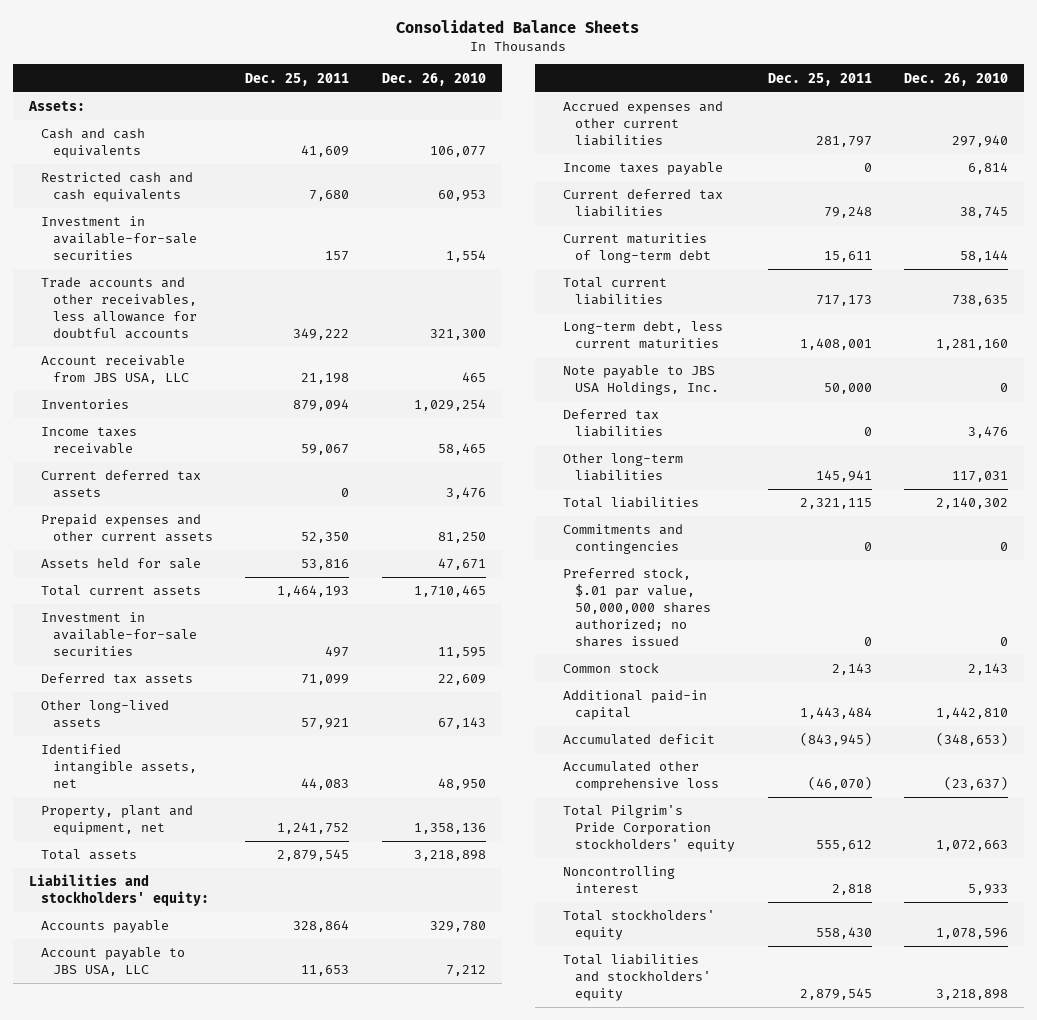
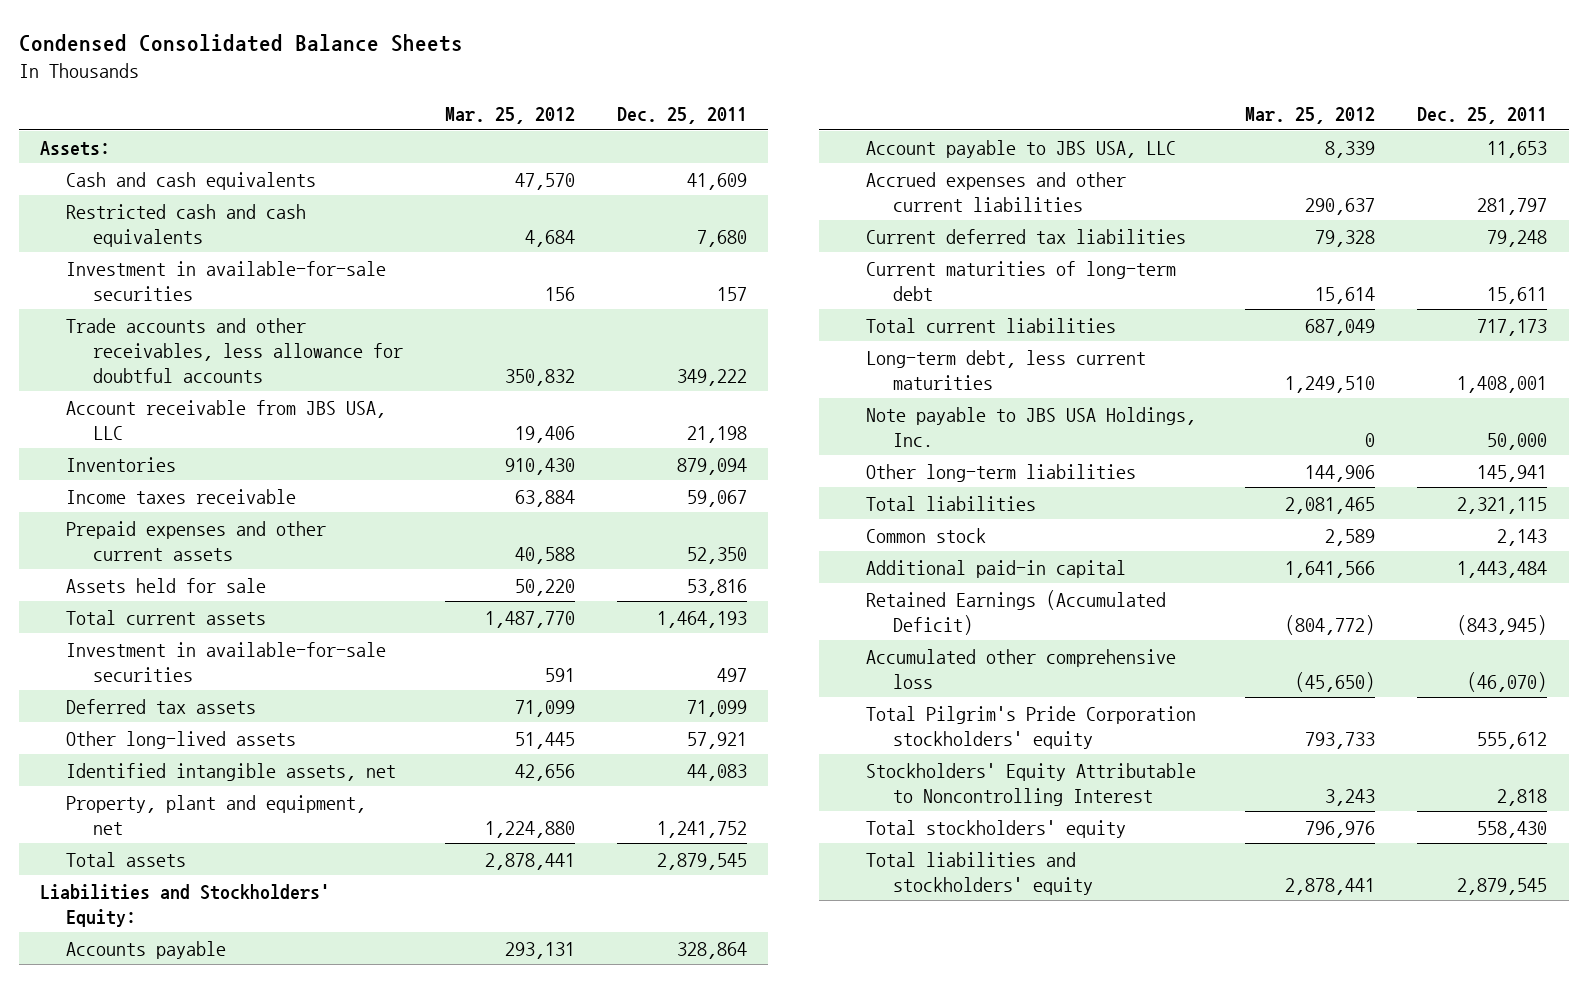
[396,20,640,34] Consolidated Balance Sheets -> [18,34,463,53] Condensed Consolidated Balance Sheets
[381,72,486,86] Dec. 26, 2010 -> none
none -> [445,107,576,125] Mar. 25, 2012
[41,470,202,499] Current deferred tax assets -> none
[28,874,210,907] Liabilities and stockholders' equity: -> [39,883,330,927] Liabilities and Stockholders' Equity:
[563,162,724,176] Income taxes payable -> none
[563,409,664,438] Deferred tax liabilities -> none
[563,524,684,555] Commitments and contingencies -> none
[563,568,712,648] Preferred stock, $.01 par value, 50,000,000 shares authorized; no shares issued -> none
[563,734,716,746] Accumulated deficit -> [866,589,1167,635] Retained Earnings (Accumulated Deficit)
[563,866,676,894] Noncontrolling interest -> [866,762,1197,806] Stockholders' Equity Attributable to Noncontrolling Interest

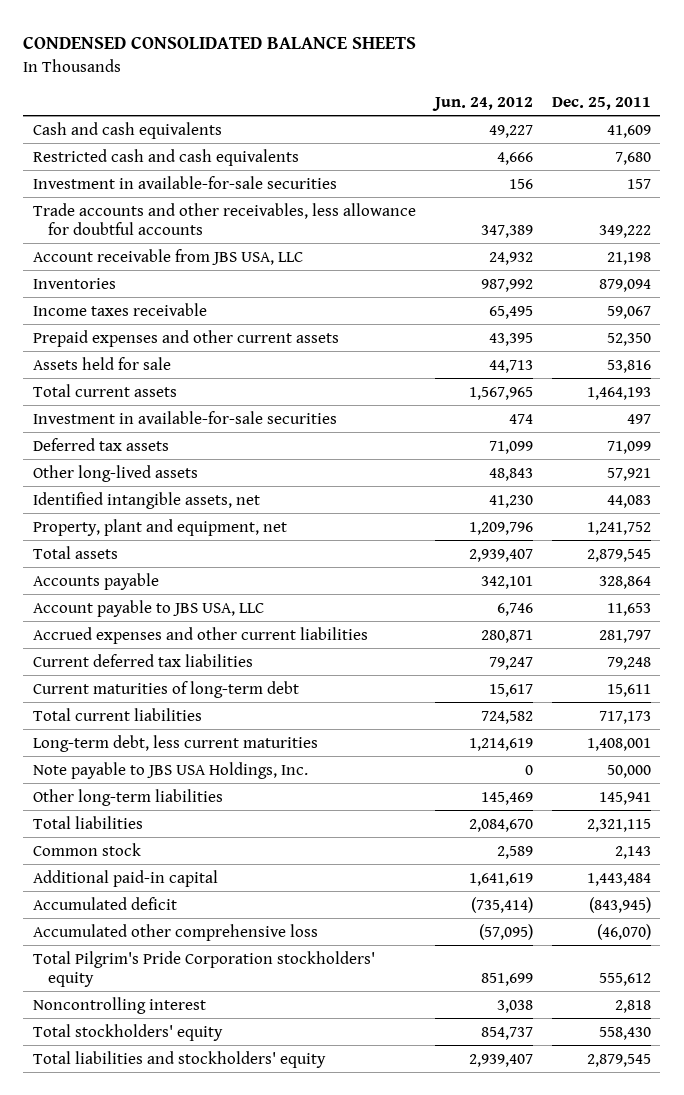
[18,34,463,53] Condensed Consolidated Balance Sheets -> [23,36,417,50] CONDENSED CONSOLIDATED BALANCE SHEETS
[445,107,576,125] Mar. 25, 2012 -> none
none -> [431,97,533,112] Jun. 24, 2012
[39,140,110,156] Assets: -> none
[39,883,330,927] Liabilities and Stockholders' Equity: -> none
[866,589,1167,635] Retained Earnings (Accumulated Deficit) -> [32,896,177,910] Accumulated deficit
[866,762,1197,806] Stockholders' Equity Attributable to Noncontrolling Interest -> [32,996,206,1014] Noncontrolling interest

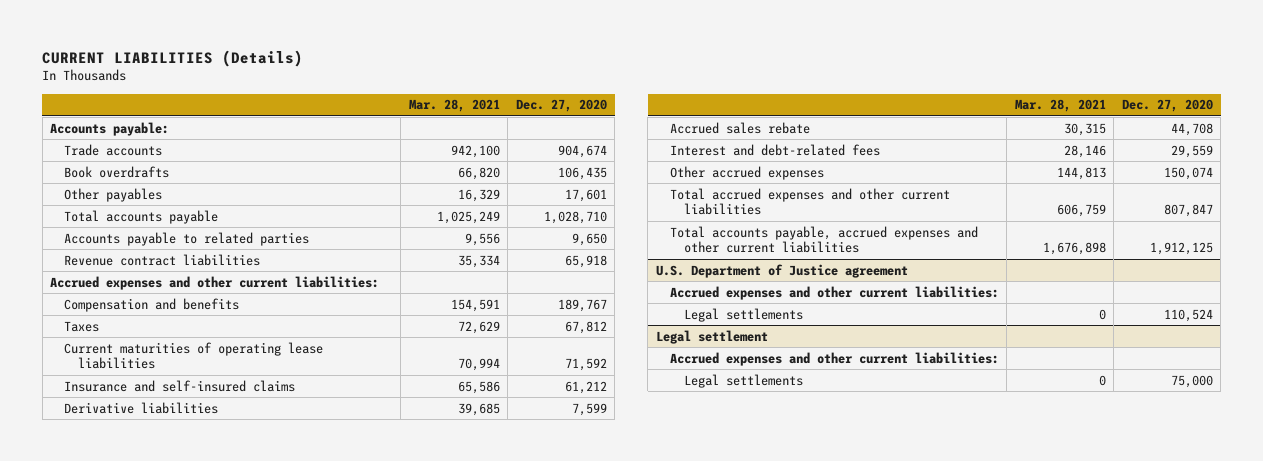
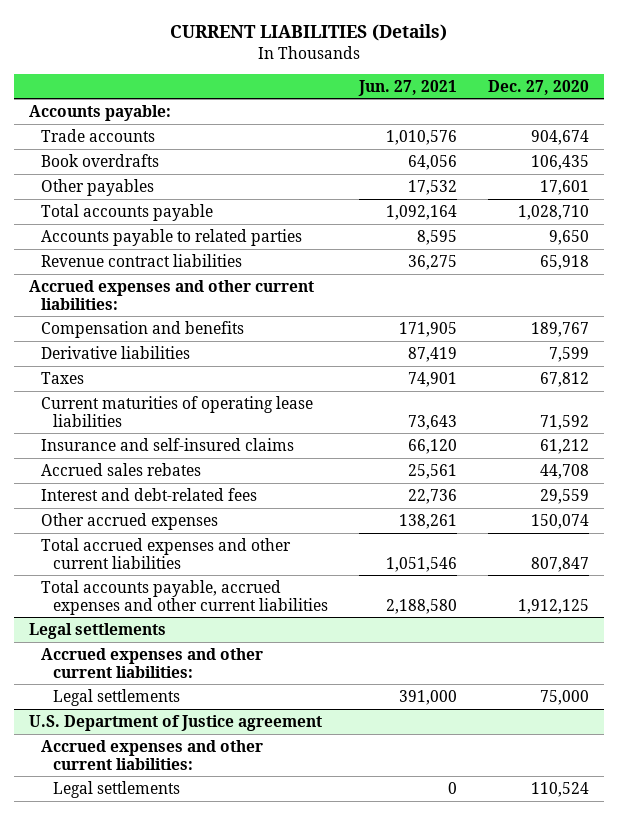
[408,99,500,113] Mar. 28, 2021 -> none
none -> [358,79,458,96] Jun. 27, 2021
[63,401,218,414] Derivative liabilities -> [41,345,191,359] Derivative liabilities
[669,121,810,134] Accrued sales rebate -> [41,462,202,476] Accrued sales rebates
none -> [29,622,167,639] Legal settlements
none -> [41,647,264,678] Accrued expenses and other current liabilities:
none -> [53,688,181,706] Legal settlements
[655,329,768,344] Legal settlement -> none
[669,351,999,366] Accrued expenses and other current liabilities: -> none
[683,373,803,388] Legal settlements -> none

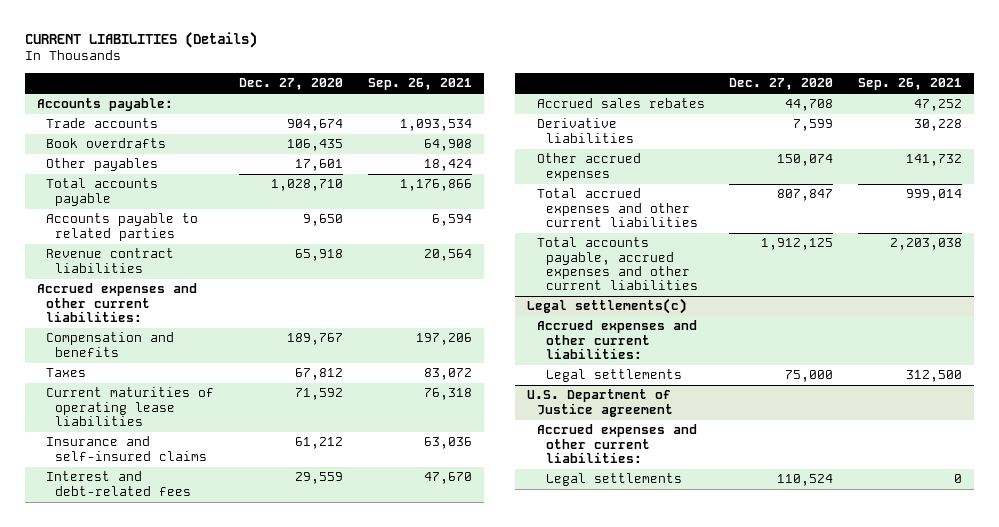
[358,79,458,96] Jun. 27, 2021 -> none
none -> [367,78,472,91] Sep. 26, 2021
[41,462,202,476] Accrued sales rebates -> [536,98,705,109] Accrued sales rebates
[41,345,191,359] Derivative liabilities -> [536,118,634,143] Derivative liabilities
[29,622,167,639] Legal settlements -> [527,298,688,315] Legal settlements(c)

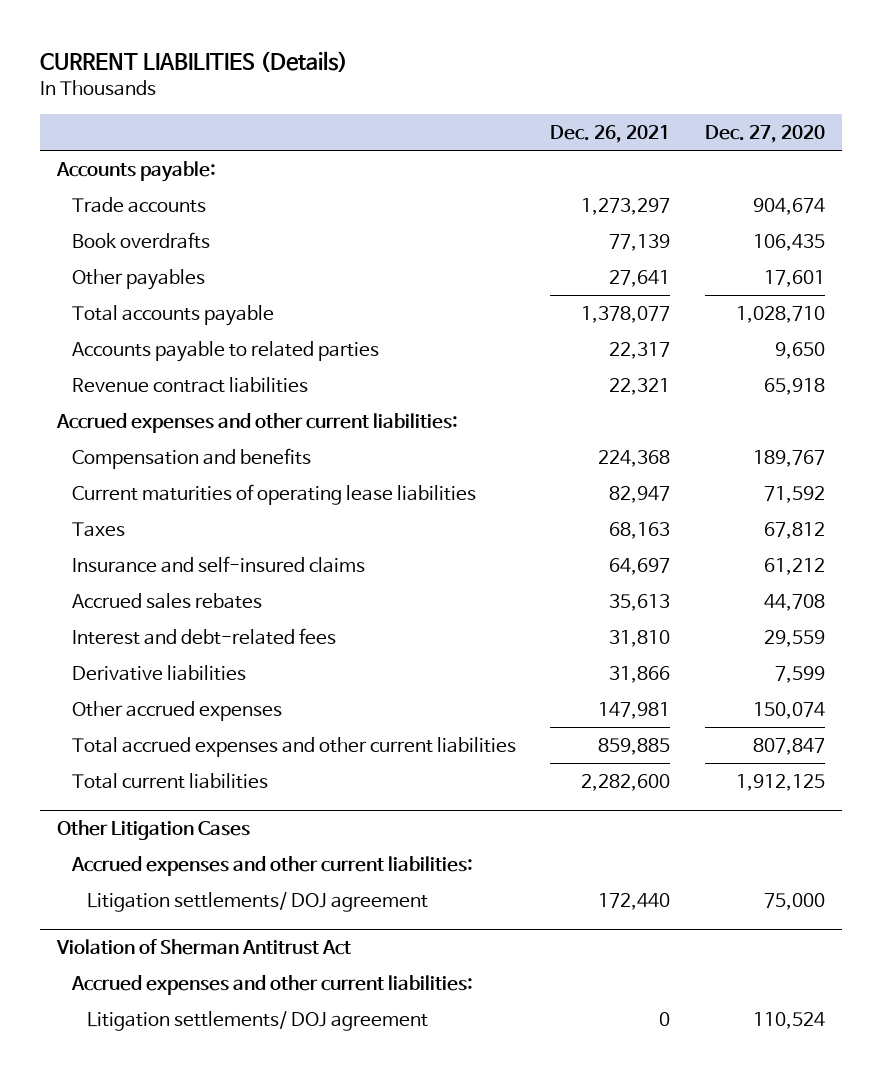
[367,78,472,91] Sep. 26, 2021 -> none
none -> [550,124,671,143] Dec. 26, 2021
[46,368,87,378] Taxes -> [72,522,126,538] Taxes
[46,471,192,496] Interest and debt-related fees -> [72,628,337,646] Interest and debt-related fees
[536,237,698,291] Total accounts payable, accrued expenses and other current liabilities -> [72,773,269,790] Total current liabilities
[527,298,688,315] Legal settlements(c) -> [57,820,251,841] Other Litigation Cases
[545,369,682,383] Legal settlements -> [87,892,429,913] Litigation settlements/ DOJ agreement
[527,389,673,417] U.S. Department of Justice agreement -> [56,939,352,956] Violation of Sherman Antitrust Act
[545,473,682,487] Legal settlements -> [87,1011,429,1032] Litigation settlements/ DOJ agreement

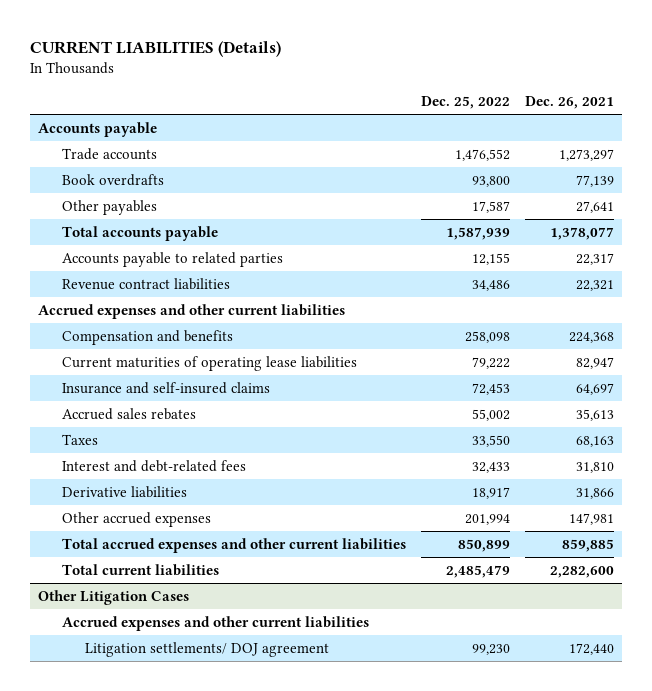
[704,124,825,143] Dec. 27, 2020 -> none
none -> [420,95,510,109] Dec. 25, 2022
[56,161,217,183] Accounts payable: -> [38,121,158,137] Accounts payable
[56,413,459,434] Accrued expenses and other current liabilities: -> [38,303,346,319] Accrued expenses and other current liabilities
[72,522,126,538] Taxes -> [61,433,98,445] Taxes
[71,856,474,877] Accrued expenses and other current liabilities: -> [61,615,369,631] Accrued expenses and other current liabilities
[56,939,352,956] Violation of Sherman Antitrust Act -> none
[71,975,474,996] Accrued expenses and other current liabilities: -> none
[87,1011,429,1032] Litigation settlements/ DOJ agreement -> none

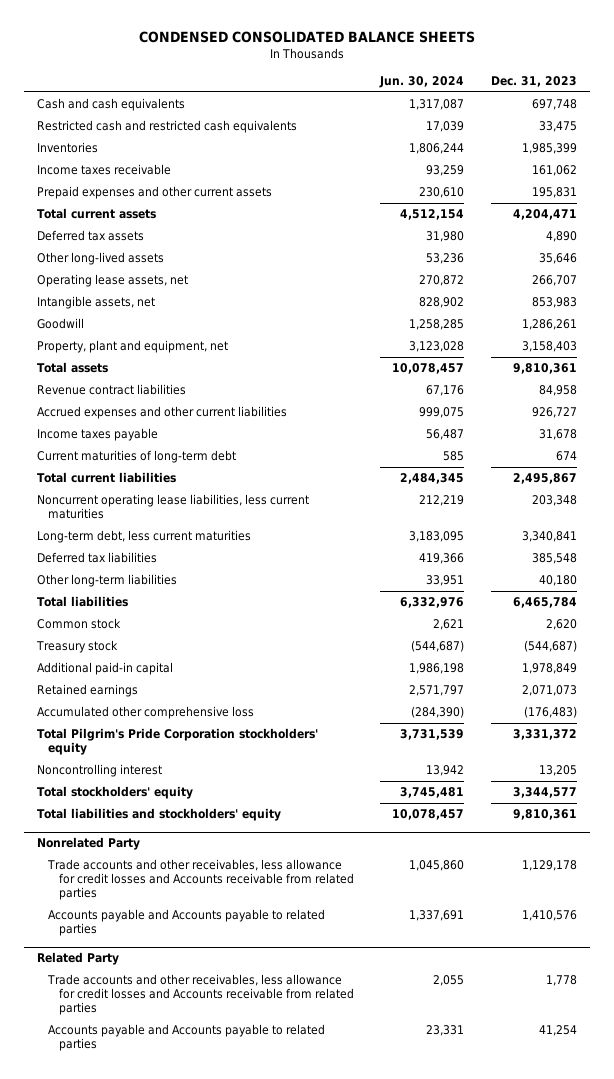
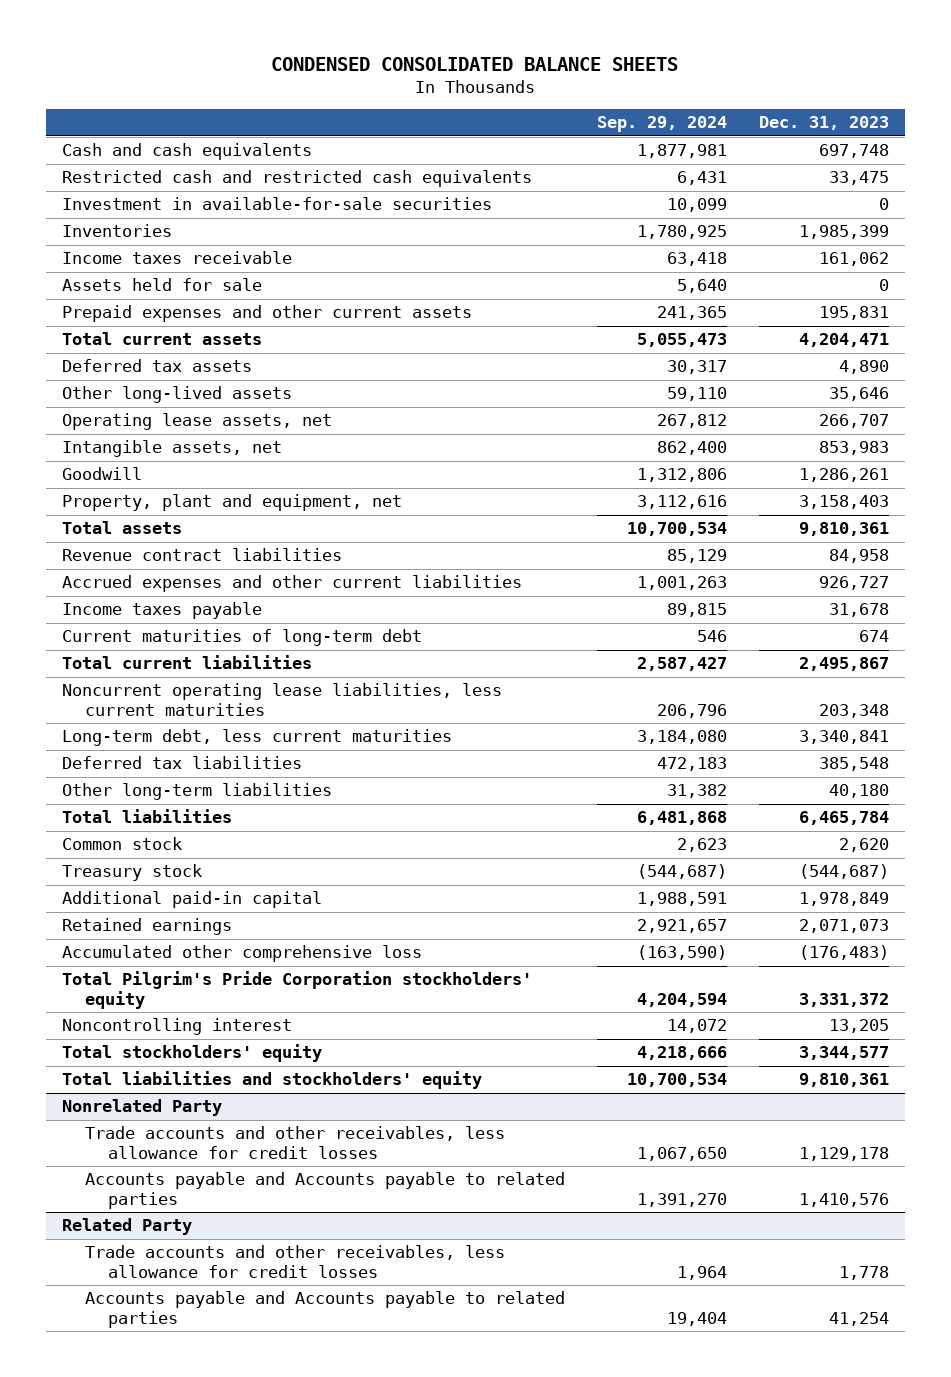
[379,75,465,88] Jun. 30, 2024 -> none
none -> [596,116,727,133] Sep. 29, 2024
none -> [61,197,492,211] Investment in available-for-sale securities
none -> [61,278,262,292] Assets held for sale
[47,859,355,901] Trade accounts and other receivables, less allowance for credit losses and Accounts receivable from related parties -> [84,1126,505,1159] Trade accounts and other receivables, less allowance for credit losses
[47,974,355,1016] Trade accounts and other receivables, less allowance for credit losses and Accounts receivable from related parties -> [84,1245,505,1278] Trade accounts and other receivables, less allowance for credit losses

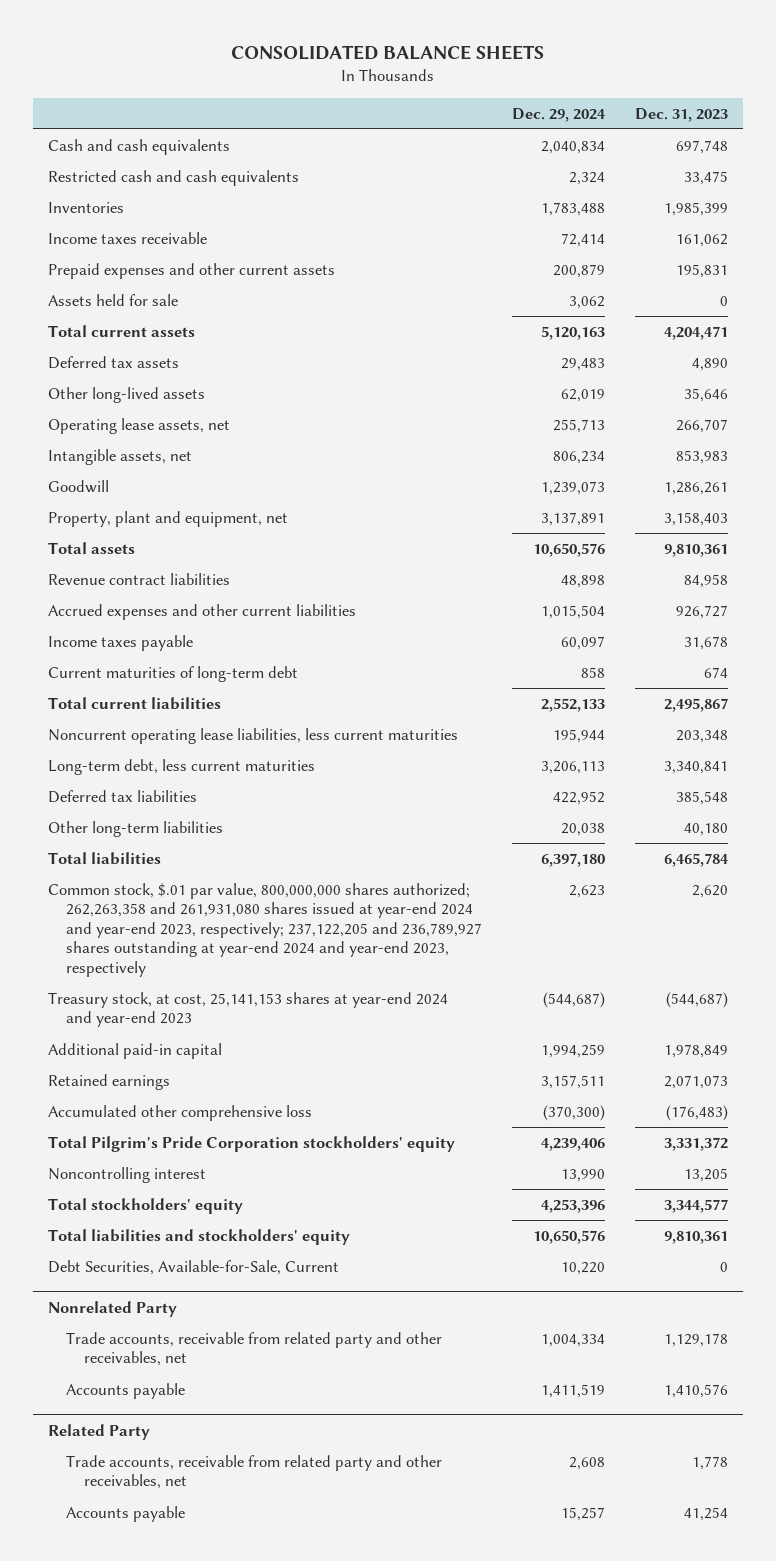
[271,57,679,72] CONDENSED CONSOLIDATED BALANCE SHEETS -> [230,44,544,60] CONSOLIDATED BALANCE SHEETS
[596,116,727,133] Sep. 29, 2024 -> none
none -> [511,107,606,122] Dec. 29, 2024
[61,197,492,211] Investment in available-for-sale securities -> none
[61,170,532,188] Restricted cash and restricted cash equivalents -> [48,169,300,186] Restricted cash and cash equivalents
[61,278,262,292] Assets held for sale -> [48,293,179,306] Assets held for sale
[61,837,182,851] Common stock -> [48,882,483,977] Common stock, $.01 par value, 800,000,000 shares authorized; 262,263,358 and 261,931,080 shares issued at year-end 2024 and year-end 2023, respectively; 237,122,205 and 236,789,927 shares outstanding at year-end 2024 and year-end 2023, respectively
[61,864,202,882] Treasury stock -> [48,991,449,1028] Treasury stock, at cost, 25,141,153 shares at year-end 2024 and year-end 2023
none -> [48,1259,340,1275] Debt Securities, Available-for-Sale, Current
[84,1126,505,1159] Trade accounts and other receivables, less allowance for credit losses -> [66,1331,443,1367] Trade accounts, receivable from related party and other receivables, net
[84,1172,565,1209] Accounts payable and Accounts payable to related parties -> [66,1382,186,1399] Accounts payable
[84,1245,505,1278] Trade accounts and other receivables, less allowance for credit losses -> [66,1454,443,1490] Trade accounts, receivable from related party and other receivables, net
[84,1291,565,1328] Accounts payable and Accounts payable to related parties -> [66,1505,186,1522] Accounts payable

